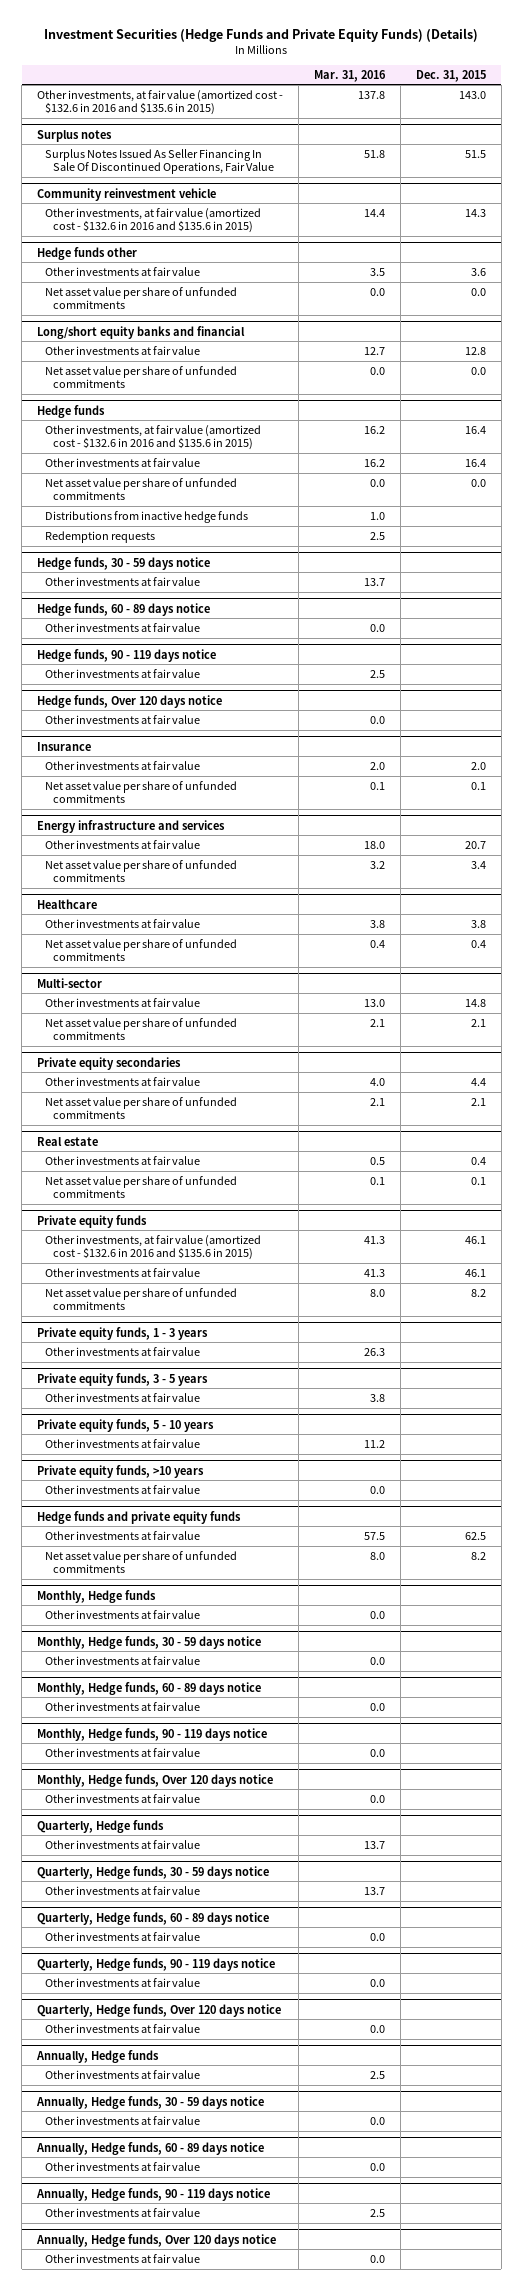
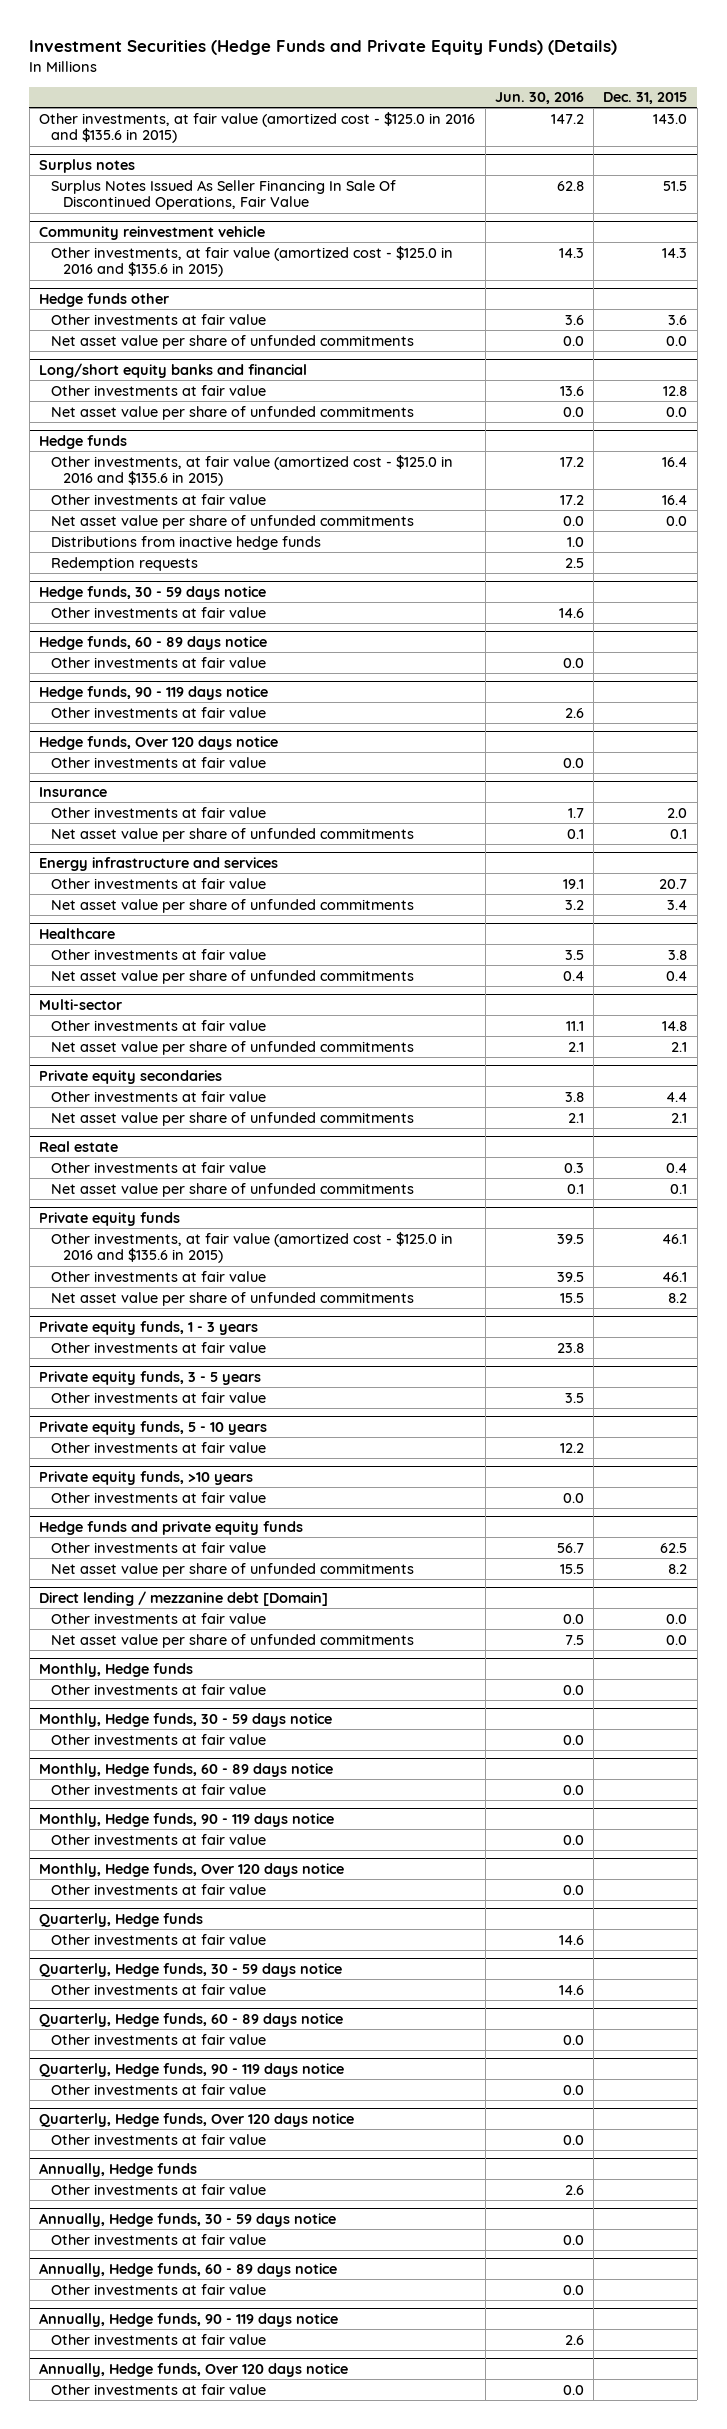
[313,69,386,82] Mar. 31, 2016 -> none
none -> [494,92,584,105] Jun. 30, 2016
[37,89,284,116] Other investments, at fair value (amortized cost - $132.6 in 2016 and $135.6 in 2015) -> [39,111,476,144] Other investments, at fair value (amortized cost - $125.0 in 2016 and $135.6 in 2015)
[44,207,261,234] Other investments, at fair value (amortized cost - $132.6 in 2016 and $135.6 in 2015) -> [51,245,454,278] Other investments, at fair value (amortized cost - $125.0 in 2016 and $135.6 in 2015)
[44,424,261,451] Other investments, at fair value (amortized cost - $132.6 in 2016 and $135.6 in 2015) -> [51,454,454,487] Other investments, at fair value (amortized cost - $125.0 in 2016 and $135.6 in 2015)
[44,1234,261,1261] Other investments, at fair value (amortized cost - $132.6 in 2016 and $135.6 in 2015) -> [51,1231,454,1264] Other investments, at fair value (amortized cost - $125.0 in 2016 and $135.6 in 2015)
none -> [39,1590,329,1606] Direct lending / mezzanine debt [Domain]
none -> [51,1612,267,1624] Other investments at fair value
none -> [51,1633,415,1648] Net asset value per share of unfunded commitments

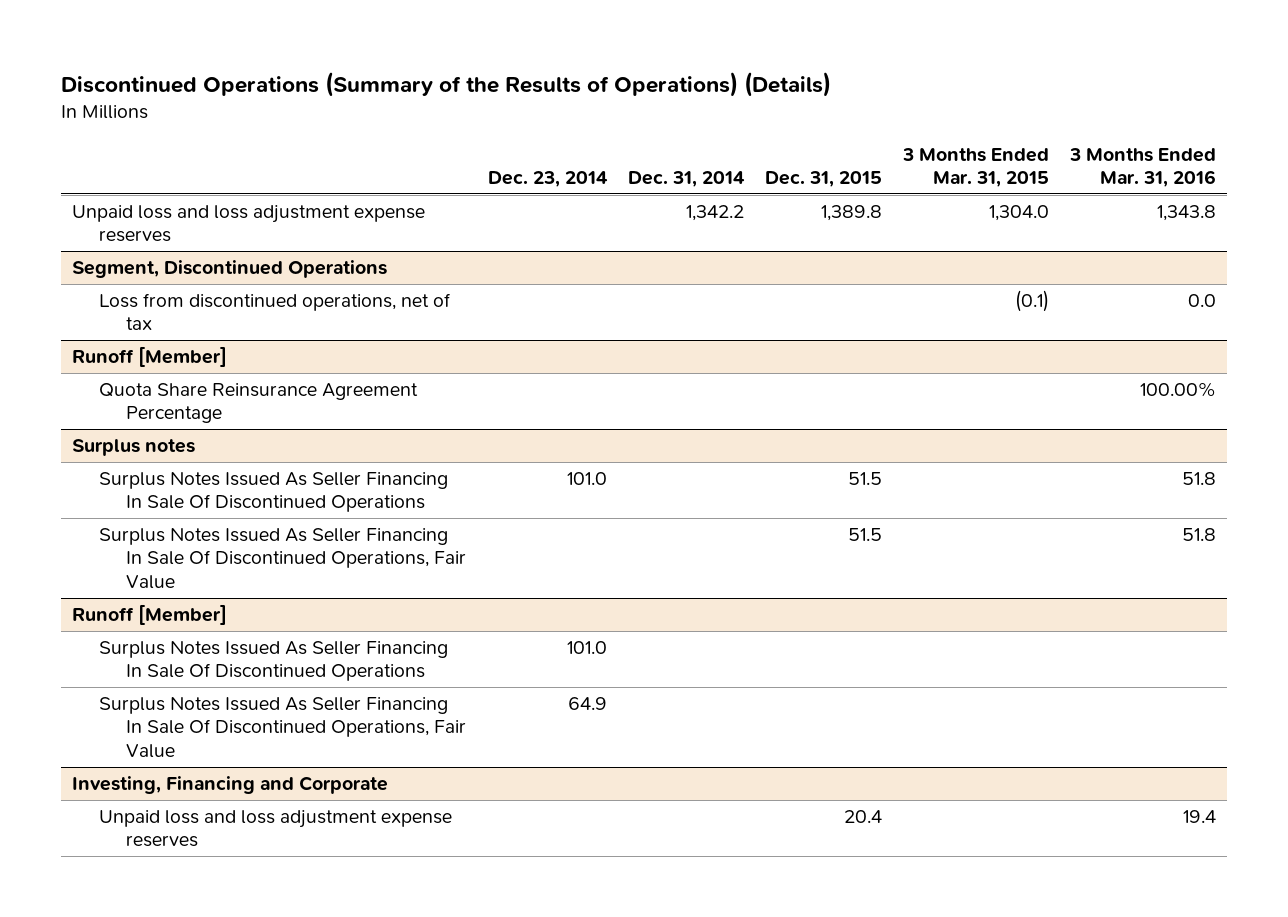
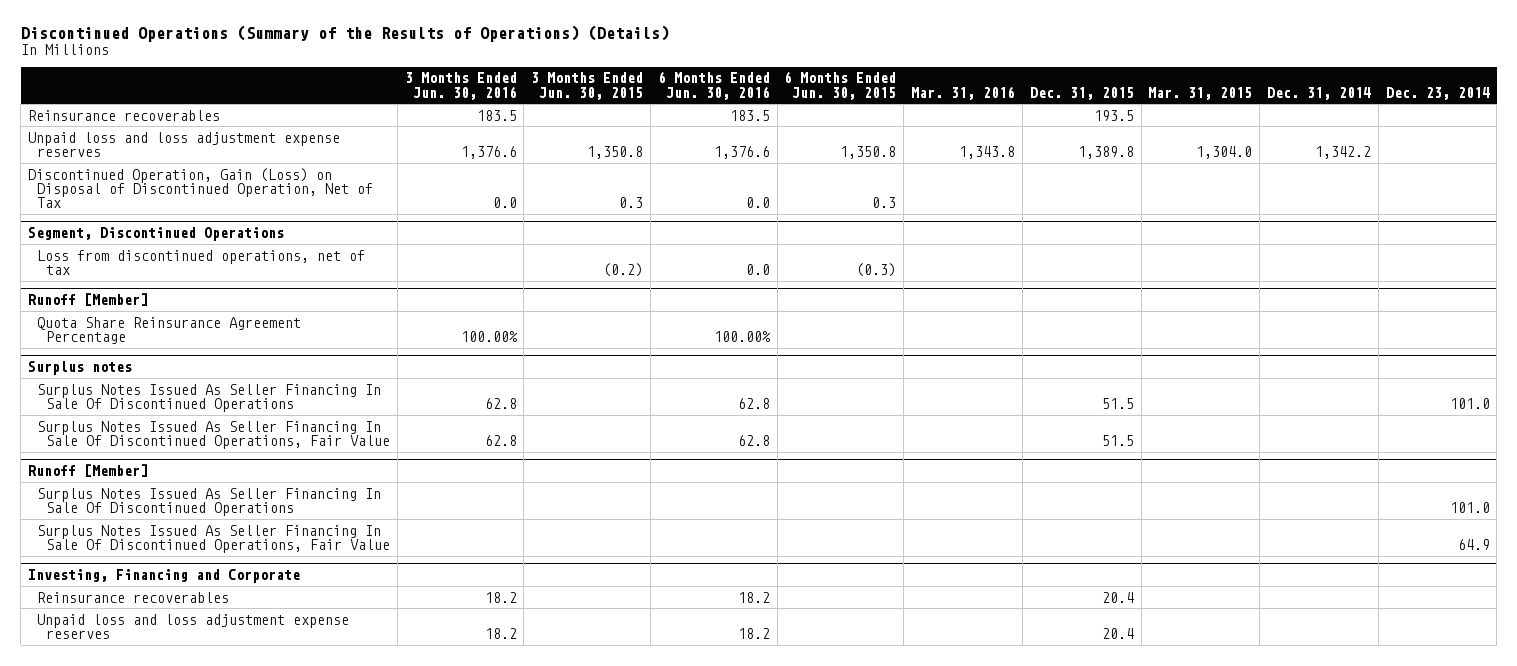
[901,147,1049,187] 3 Months Ended Mar. 31, 2015 -> none
[1069,147,1217,187] 3 Months Ended Mar. 31, 2016 -> none
none -> [404,72,517,100] 3 Months Ended Jun. 30, 2016
none -> [531,72,644,100] 3 Months Ended Jun. 30, 2015
none -> [657,71,770,100] 6 Months Ended Jun. 30, 2016
none -> [784,71,897,100] 6 Months Ended Jun. 30, 2015
none -> [911,85,1016,100] Mar. 31, 2016
none -> [1148,86,1253,100] Mar. 31, 2015
none -> [27,109,220,121] Reinsurance recoverables
none -> [27,167,373,209] Discontinued Operation, Gain (Loss) on Disposal of Discontinued Operation, Net of Tax
none -> [36,591,229,603] Reinsurance recoverables

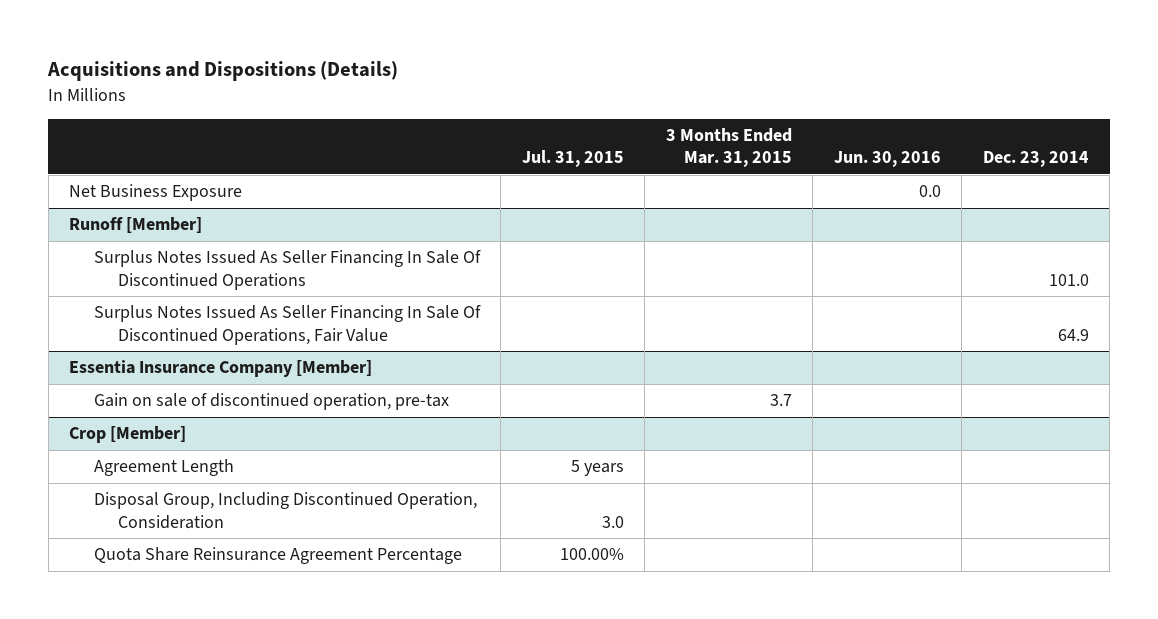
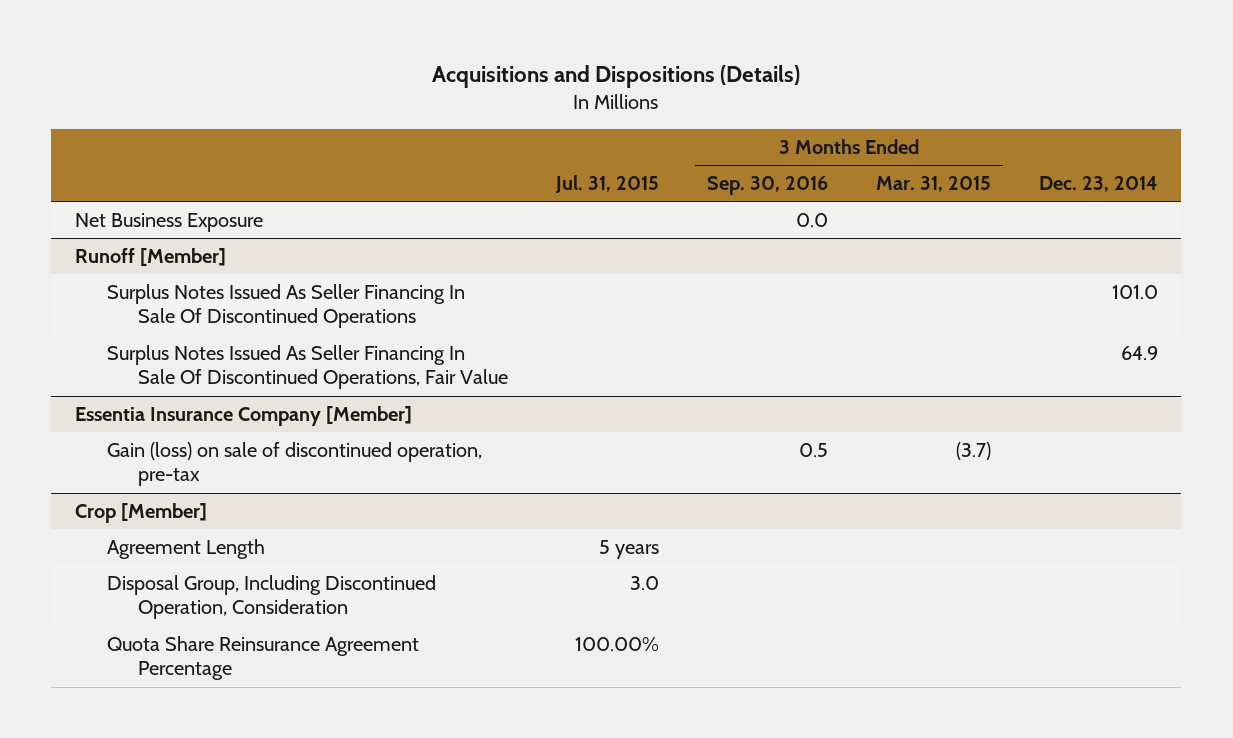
[833,151,941,168] Jun. 30, 2016 -> none
none -> [706,176,828,196] Sep. 30, 2016
[93,393,449,411] Gain on sale of discontinued operation, pre-tax -> [106,442,482,487] Gain (loss) on sale of discontinued operation, pre-tax
[769,394,792,407] 3.7 -> [955,442,991,461] (3.7)

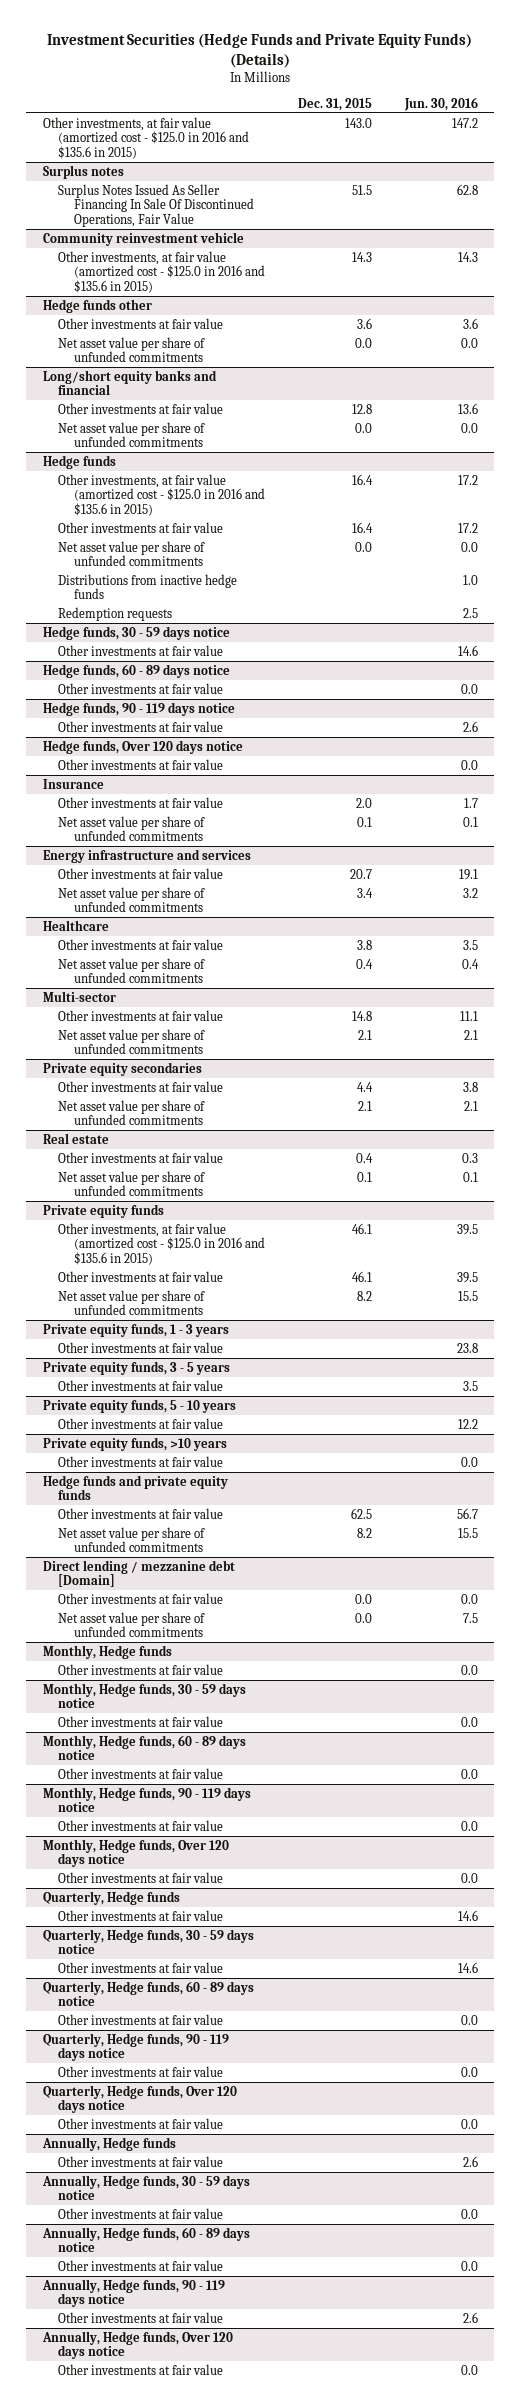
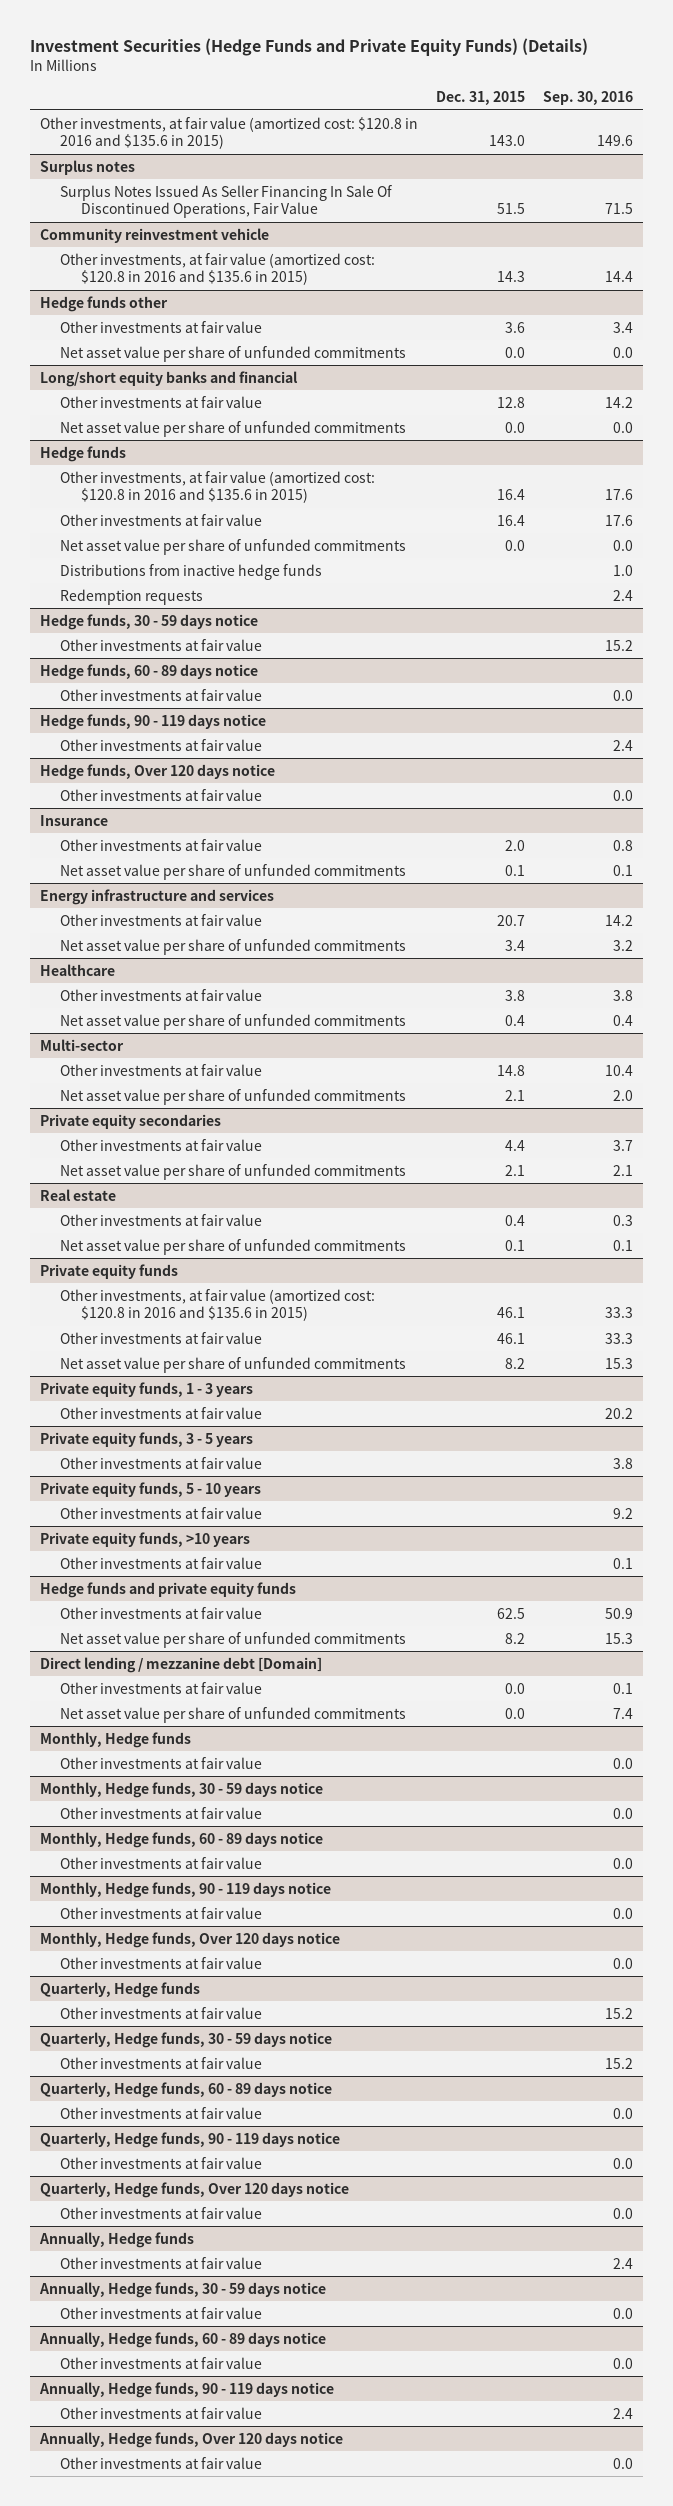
[403,96,478,111] Jun. 30, 2016 -> none
none -> [543,91,634,106] Sep. 30, 2016
[42,116,250,159] Other investments, at fair value (amortized cost - $125.0 in 2016 and $135.6 in 2015) -> [39,116,418,150] Other investments, at fair value (amortized cost: $120.8 in 2016 and $135.6 in 2015)
[58,250,265,293] Other investments, at fair value (amortized cost - $125.0 in 2016 and $135.6 in 2015) -> [60,252,376,286] Other investments, at fair value (amortized cost: $120.8 in 2016 and $135.6 in 2015)
[58,473,265,516] Other investments, at fair value (amortized cost - $125.0 in 2016 and $135.6 in 2015) -> [60,470,376,504] Other investments, at fair value (amortized cost: $120.8 in 2016 and $135.6 in 2015)
[58,1222,265,1265] Other investments, at fair value (amortized cost - $125.0 in 2016 and $135.6 in 2015) -> [60,1288,376,1322] Other investments, at fair value (amortized cost: $120.8 in 2016 and $135.6 in 2015)

